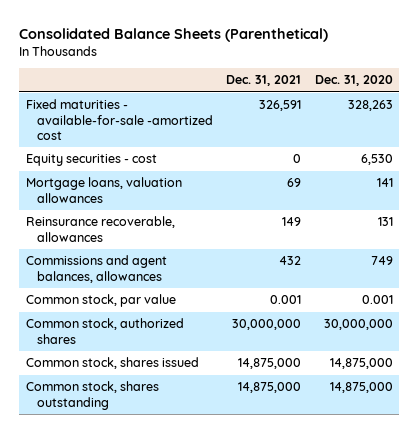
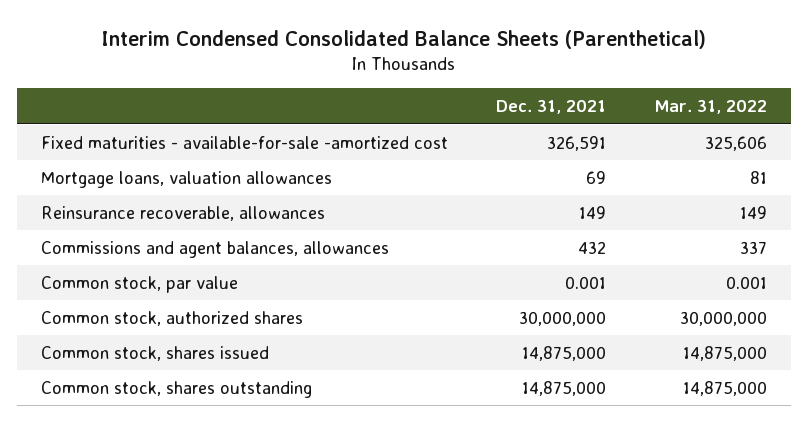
[19,27,329,42] Consolidated Balance Sheets (Parenthetical) -> [101,29,707,49] Interim Condensed Consolidated Balance Sheets (Parenthetical)
[314,75,393,87] Dec. 31, 2020 -> none
none -> [654,100,768,115] Mar. 31, 2022
[25,154,157,167] Equity securities - cost -> none

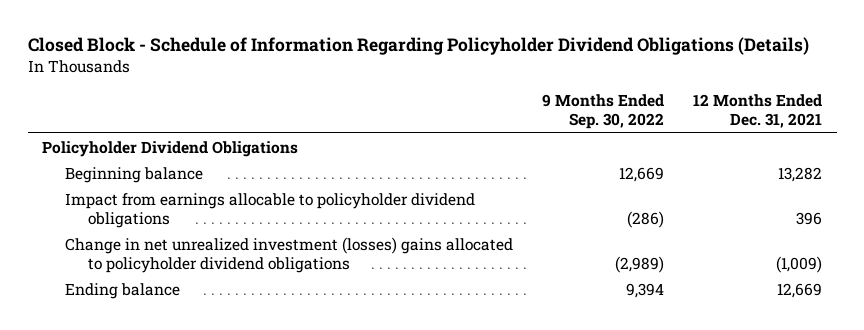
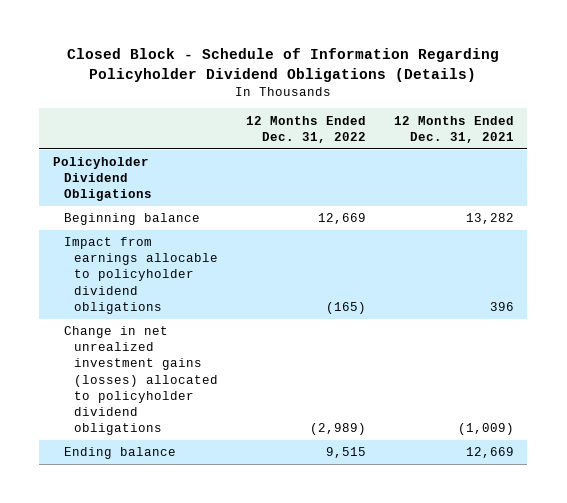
[542,93,665,130] 9 Months Ended Sep. 30, 2022 -> none
none -> [245,115,366,143] 12 Months Ended Dec. 31, 2022
[64,236,513,273] Change in net unrealized investment (losses) gains allocated to policyholder dividend obligations -> [63,326,219,435] Change in net unrealized investment gains (losses) allocated to policyholder dividend obligations

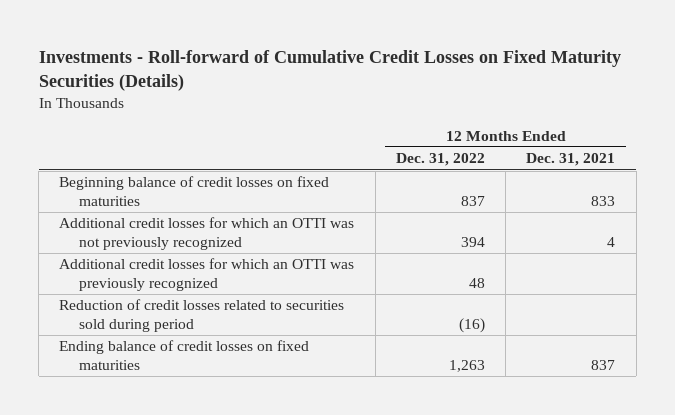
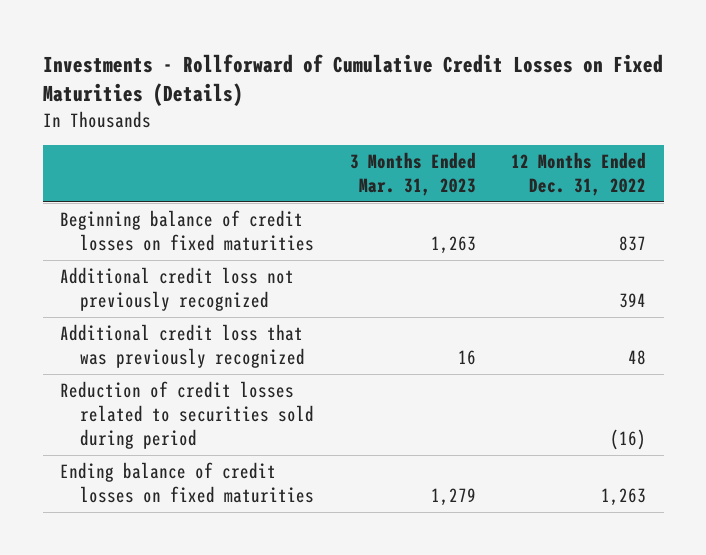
[38,49,621,92] Investments - Roll-forward of Cumulative Credit Losses on Fixed Maturity Securities (Details) -> [42,53,663,107] Investments - Rollforward of Cumulative Credit Losses on Fixed Maturities (Details)
[526,153,616,167] Dec. 31, 2021 -> none
none -> [349,152,476,197] 3 Months Ended Mar. 31, 2023
[59,217,355,251] Additional credit losses for which an OTTI was not previously recognized -> [60,266,295,312] Additional credit loss not previously recognized
[59,258,355,292] Additional credit losses for which an OTTI was previously recognized -> [60,323,306,369] Additional credit loss that was previously recognized

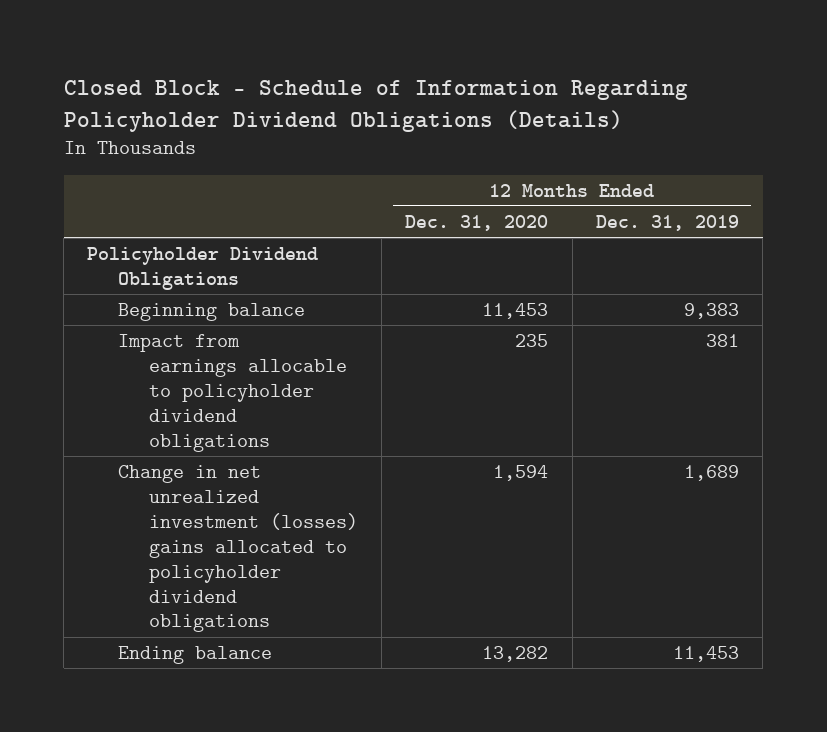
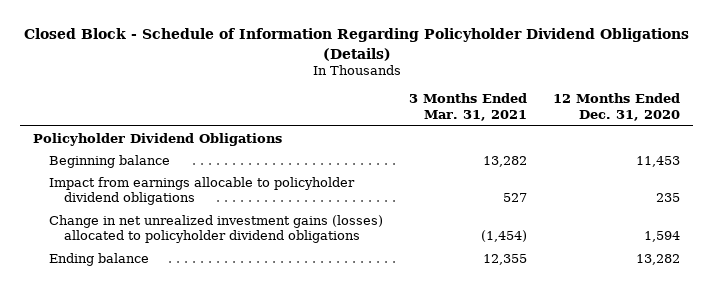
[596,214,740,231] Dec. 31, 2019 -> none
none -> [408,93,527,122] 3 Months Ended Mar. 31, 2021
[118,464,358,633] Change in net unrealized investment (losses) gains allocated to policyholder dividend obligations -> [48,214,383,244] Change in net unrealized investment gains (losses) allocated to policyholder dividend obligations

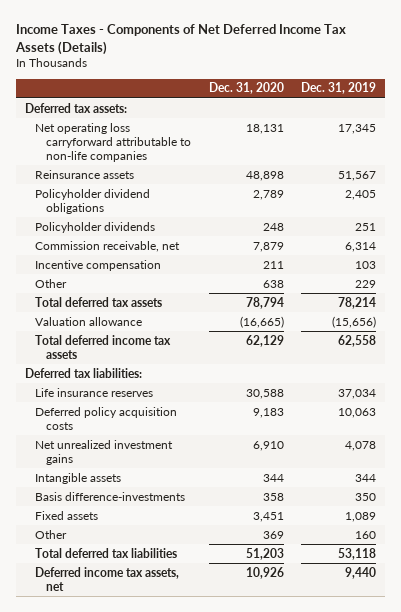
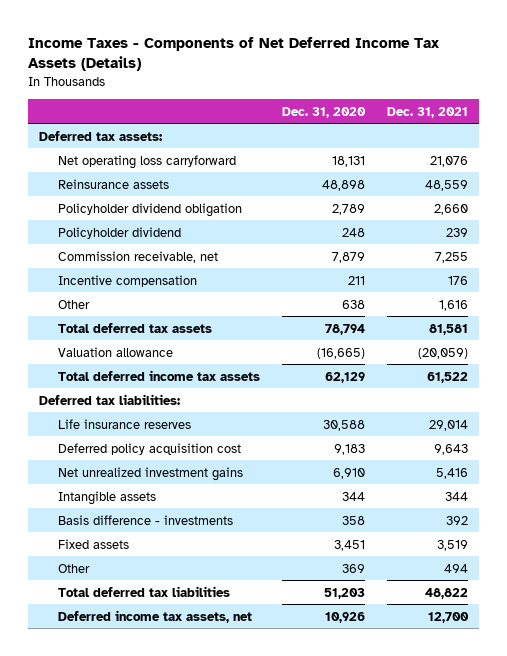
[301,82,377,95] Dec. 31, 2019 -> none
none -> [387,106,469,118] Dec. 31, 2021
[35,122,192,163] Net operating loss carryforward attributable to non-life companies -> [58,154,237,169] Net operating loss carryforward
[35,188,151,214] Policyholder dividend obligations -> [58,202,243,217] Policyholder dividend obligation
[35,221,156,233] Policyholder dividends -> [58,226,182,239] Policyholder dividend
[35,406,178,430] Deferred policy acquisition costs -> [58,442,242,455] Deferred policy acquisition cost
[35,491,186,501] Basis difference-investments -> [58,514,234,525] Basis difference - investments

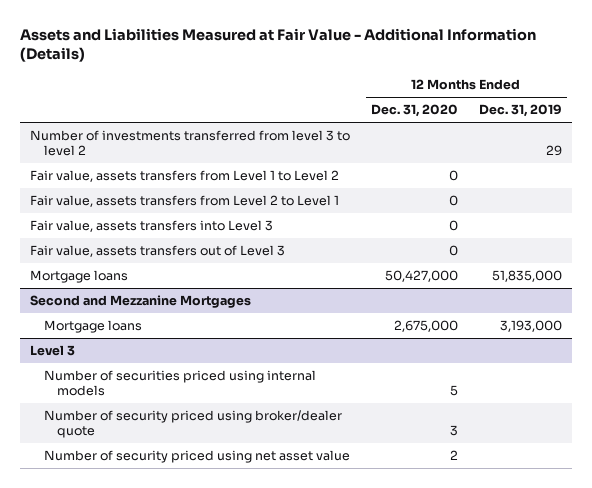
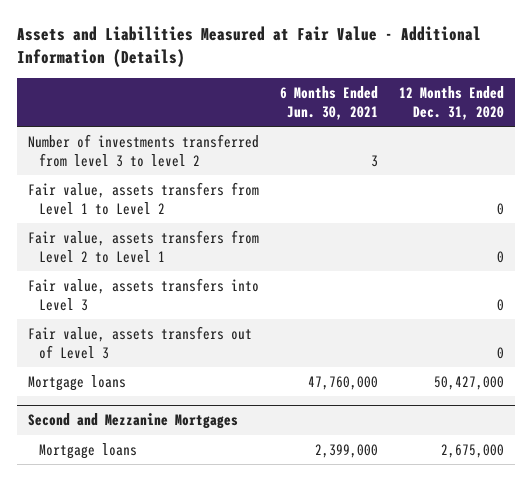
[478,104,562,118] Dec. 31, 2019 -> none
none -> [279,86,378,121] 6 Months Ended Jun. 30, 2021
[30,345,76,357] Level 3 -> none
[43,370,316,397] Number of securities priced using internal models -> none
[43,410,342,439] Number of security priced using broker/dealer quote -> none
[43,450,350,464] Number of security priced using net asset value -> none

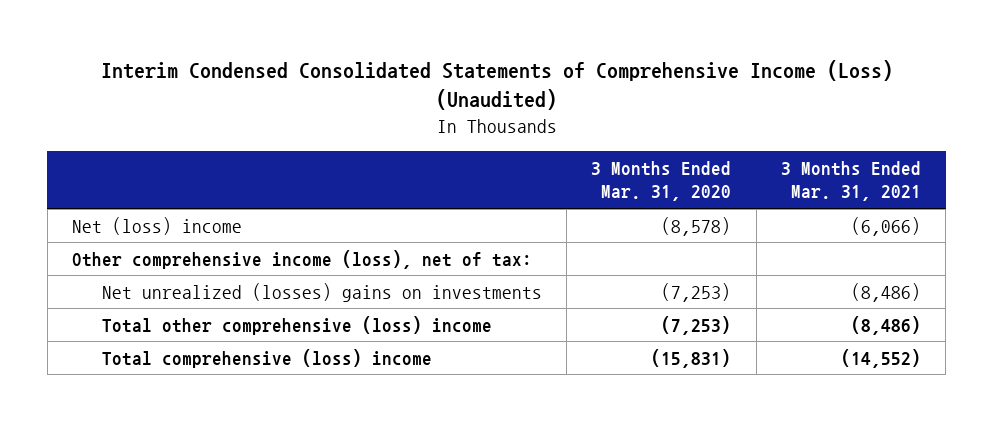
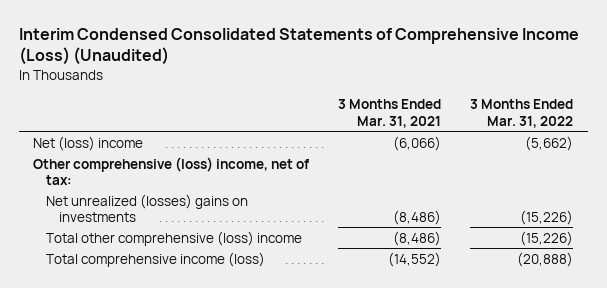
[591,160,732,202] 3 Months Ended Mar. 31, 2020 -> none
none -> [470,99,574,128] 3 Months Ended Mar. 31, 2022
[72,249,533,269] Other comprehensive income (loss), net of tax: -> [33,156,310,185] Other comprehensive (loss) income, net of tax:
[101,348,432,368] Total comprehensive (loss) income -> [46,251,266,267] Total comprehensive income (loss)

